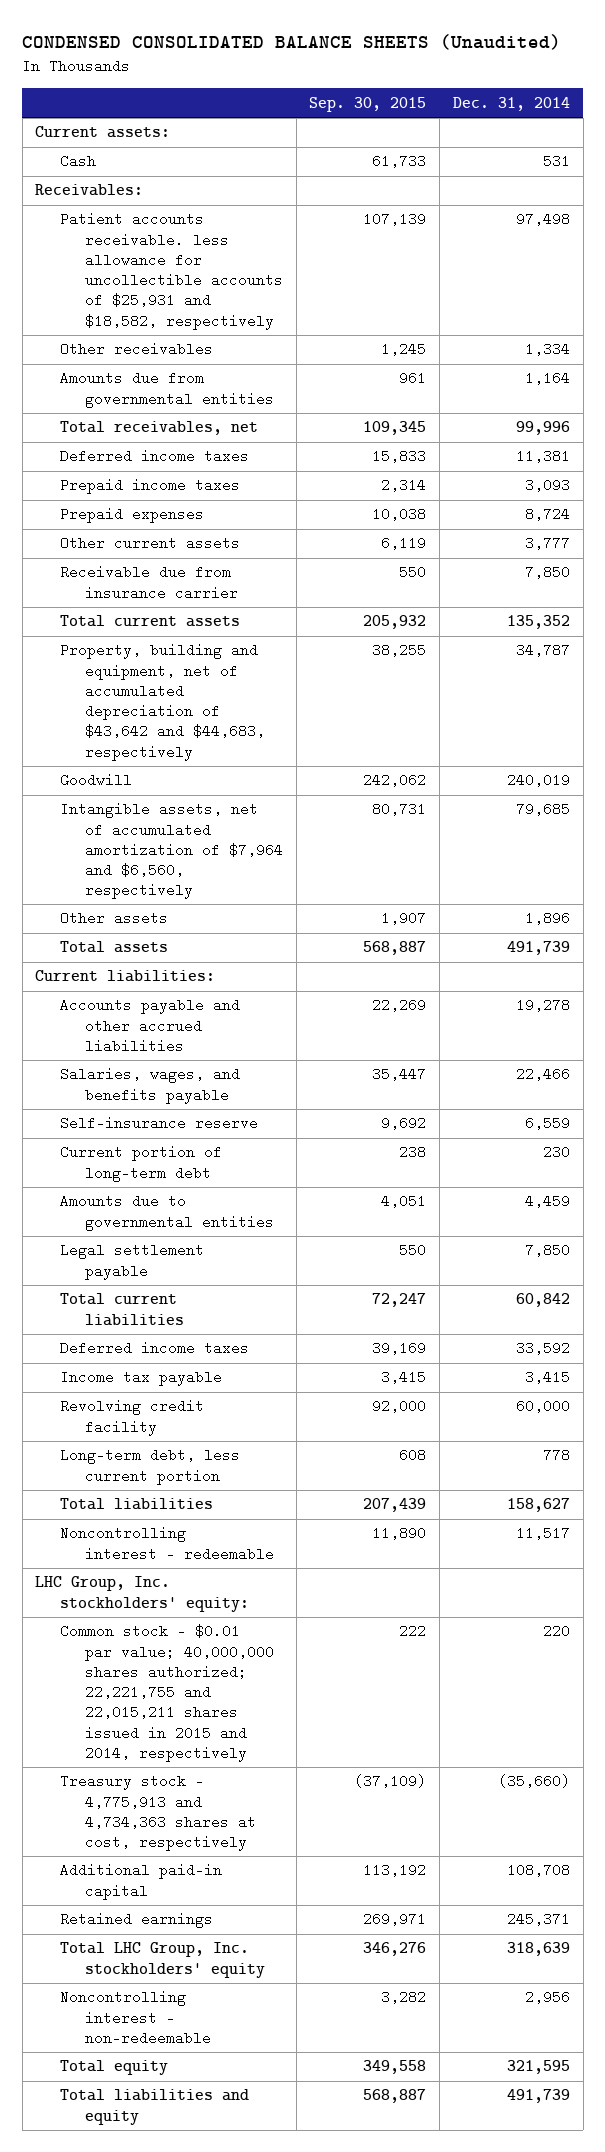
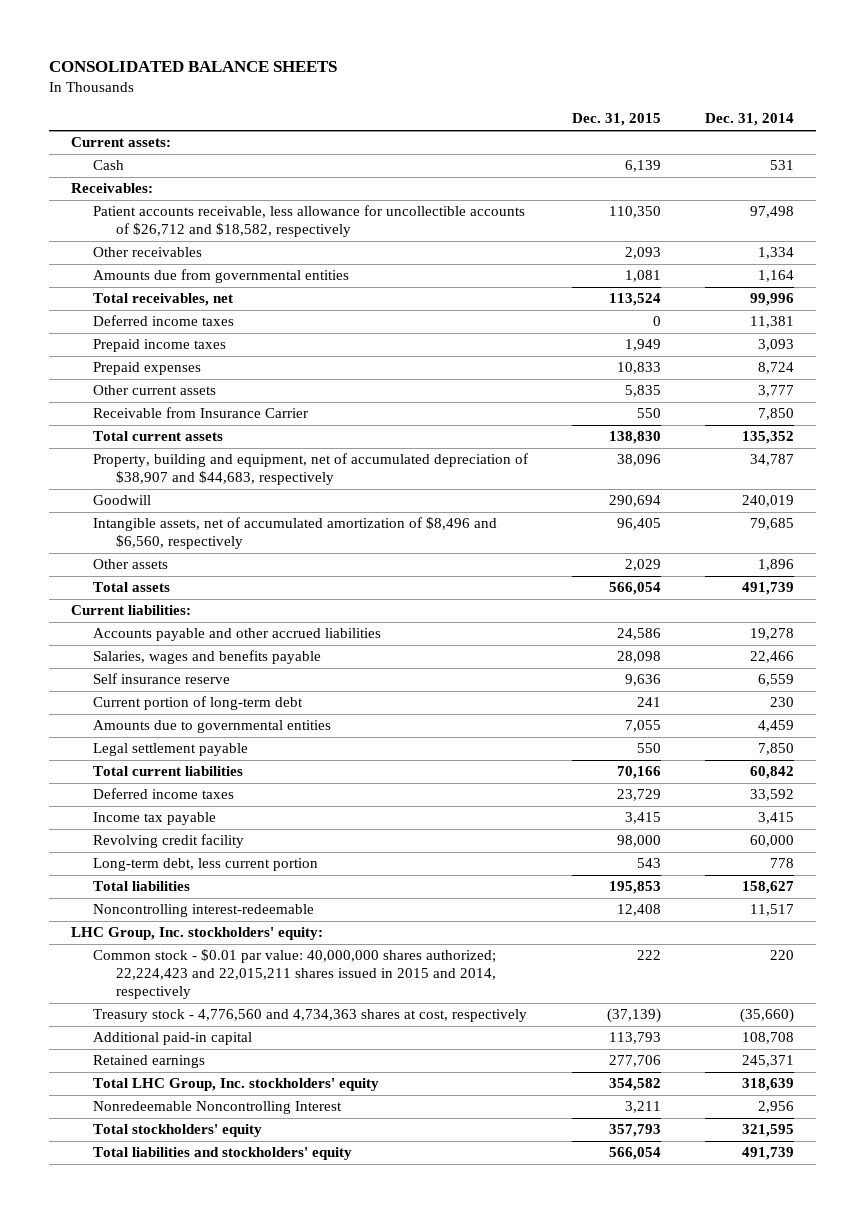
[22,34,562,51] CONDENSED CONSOLIDATED BALANCE SHEETS (Unaudited) -> [49,61,338,73] CONSOLIDATED BALANCE SHEETS
[309,96,427,112] Sep. 30, 2015 -> none
none -> [572,113,662,127] Dec. 31, 2015
[60,212,283,330] Patient accounts receivable. less allowance for uncollectible accounts of $25,931 and $18,582, respectively -> [93,205,526,238] Patient accounts receivable, less allowance for uncollectible accounts of $26,712 and $18,582, respectively
[60,565,238,600] Receivable due from insurance carrier -> [93,407,309,419] Receivable from Insurance Carrier
[60,643,265,761] Property, building and equipment, net of accumulated depreciation of $43,642 and $44,683, respectively -> [93,453,529,486] Property, building and equipment, net of accumulated depreciation of $38,907 and $44,683, respectively
[60,802,283,900] Intangible assets, net of accumulated amortization of $7,964 and $6,560, respectively -> [93,517,498,550] Intangible assets, net of accumulated amortization of $8,496 and $6,560, respectively
[60,1067,241,1104] Salaries, wages, and benefits payable -> [93,650,322,665] Salaries, wages and benefits payable
[60,1116,259,1131] Self-insurance reserve -> [93,673,231,685] Self insurance reserve
[60,1526,274,1561] Noncontrolling interest - redeemable -> [93,904,315,918] Noncontrolling interest-redeemable
[60,1624,274,1762] Common stock - $0.01 par value; 40,000,000 shares authorized; 22,221,755 and 22,015,211 shares issued in 2015 and 2014, respectively -> [93,949,497,999] Common stock - $0.01 par value: 40,000,000 shares authorized; 22,224,423 and 22,015,211 shares issued in 2015 and 2014, respectively
[60,1774,256,1852] Treasury stock - 4,775,913 and 4,734,363 shares at cost, respectively -> [93,1009,528,1023] Treasury stock - 4,776,560 and 4,734,363 shares at cost, respectively
[60,1990,211,2045] Noncontrolling interest - non-redeemable -> [93,1101,343,1115] Nonredeemable Noncontrolling Interest
[60,2060,169,2076] Total equity -> [93,1124,263,1138] Total stockholders' equity
[60,2089,250,2125] Total liabilities and equity -> [93,1147,353,1161] Total liabilities and stockholders' equity

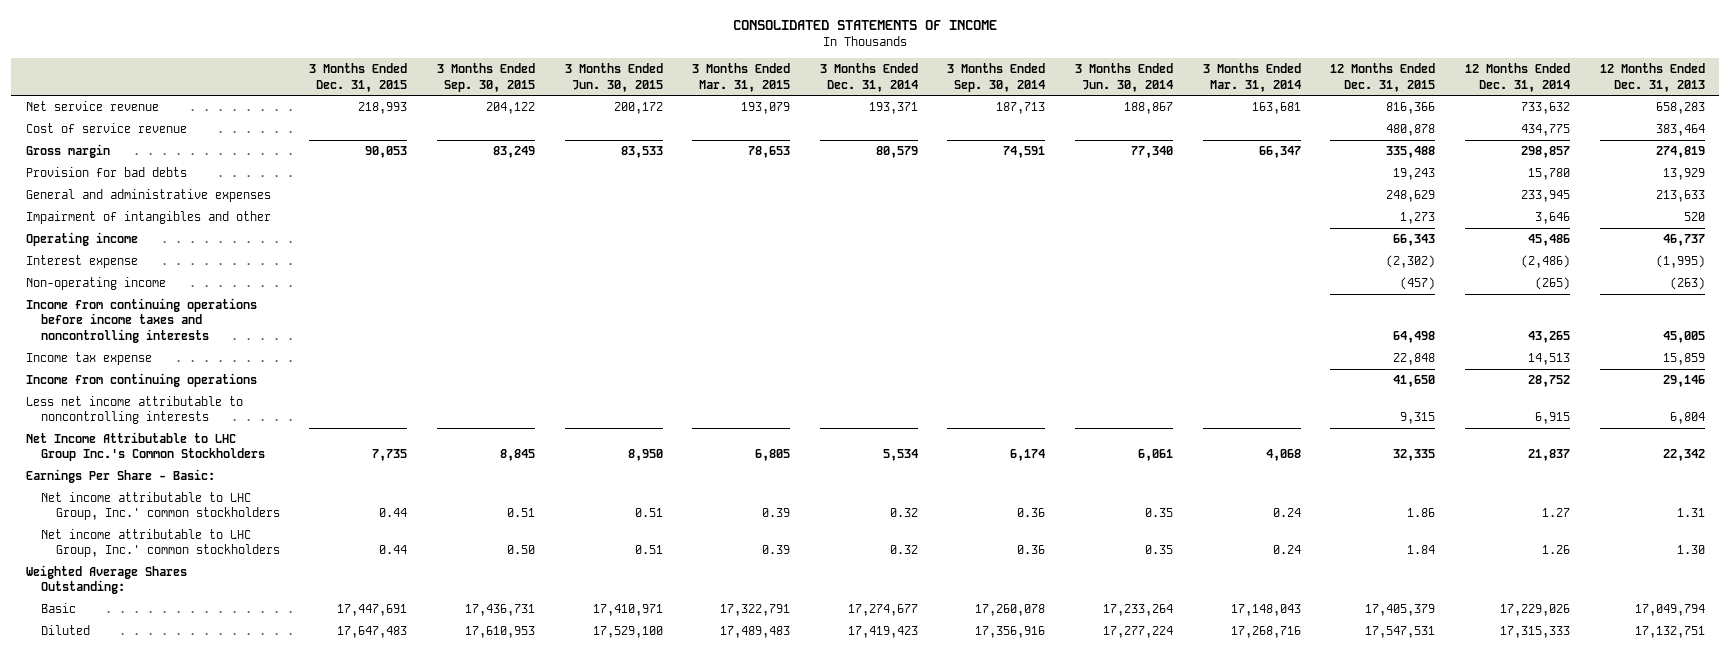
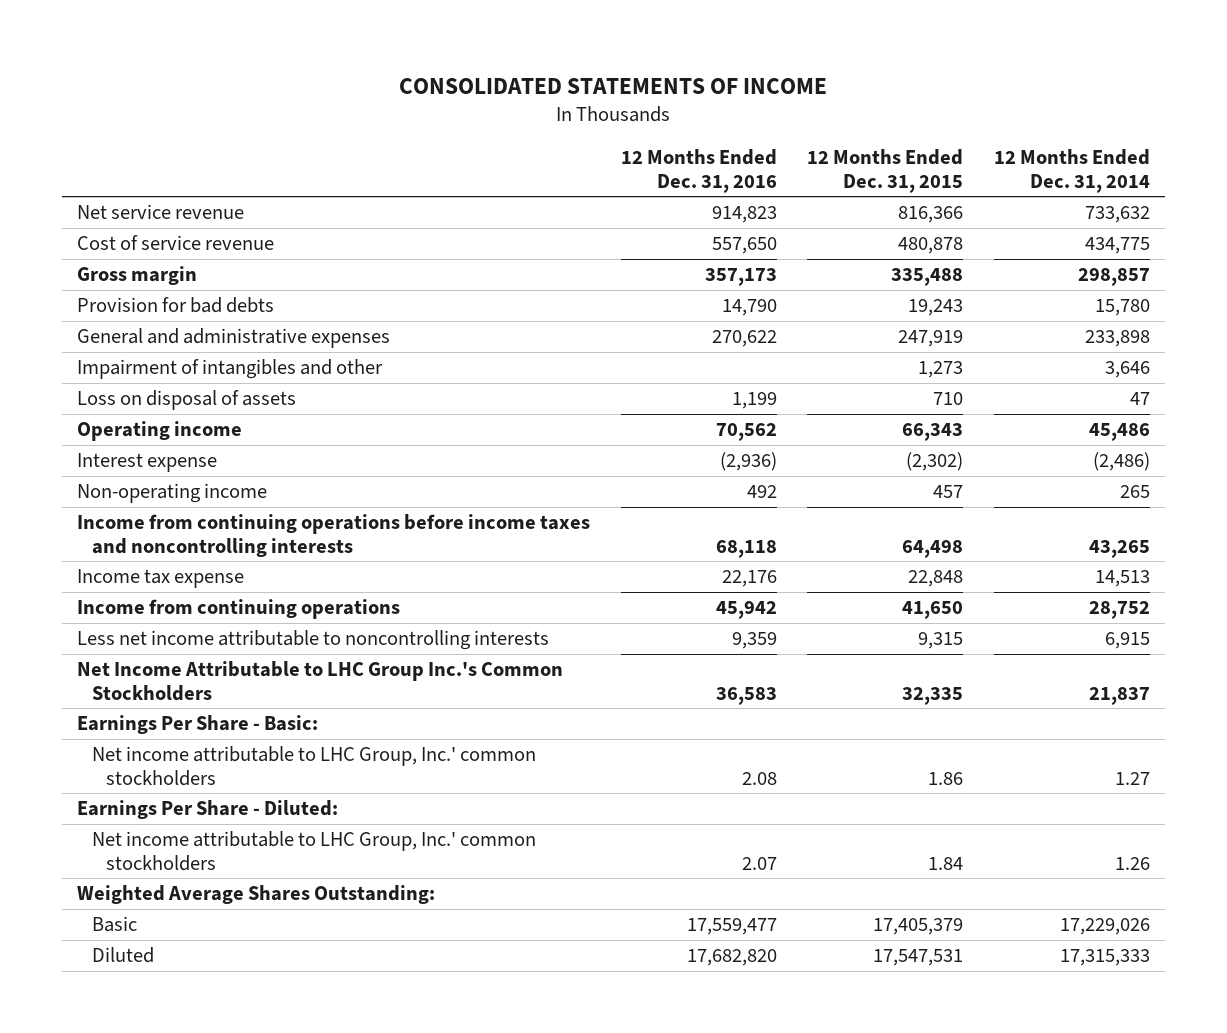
[309,63,408,92] 3 Months Ended Dec. 31, 2015 -> none
[436,63,535,92] 3 Months Ended Sep. 30, 2015 -> none
[564,63,663,92] 3 Months Ended Jun. 30, 2015 -> none
[692,63,791,92] 3 Months Ended Mar. 31, 2015 -> none
[819,63,918,92] 3 Months Ended Dec. 31, 2014 -> none
[947,63,1046,92] 3 Months Ended Sep. 30, 2014 -> none
[1075,63,1174,92] 3 Months Ended Jun. 30, 2014 -> none
[1202,63,1301,92] 3 Months Ended Mar. 31, 2014 -> none
[1599,63,1705,92] 12 Months Ended Dec. 31, 2013 -> none
none -> [620,148,777,193] 12 Months Ended Dec. 31, 2016
[1386,190,1436,203] 248,629 -> [898,330,964,348] 247,919
[1520,190,1570,203] 233,945 -> [1084,330,1150,348] 233,898
none -> [77,390,297,411] Loss on disposal of assets
[1400,277,1436,291] (457) -> [933,485,964,499] 457
[1534,277,1570,291] (265) -> [1119,485,1150,499] 265
none -> [77,800,339,820] Earnings Per Share - Diluted:

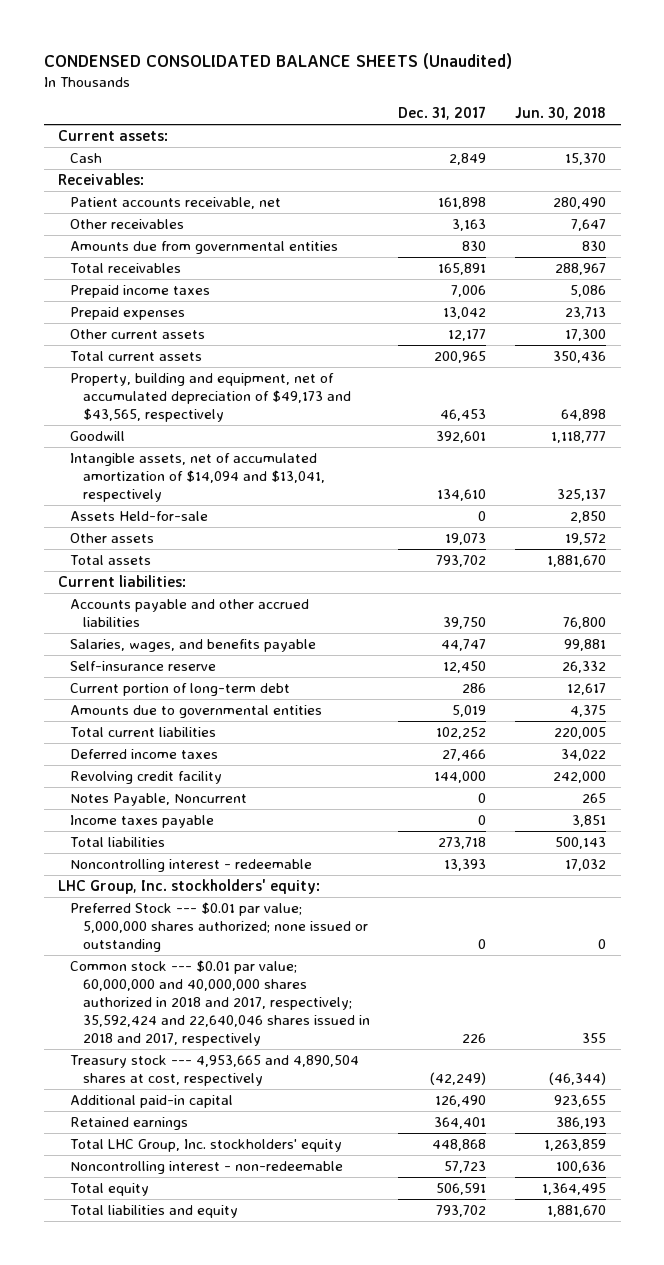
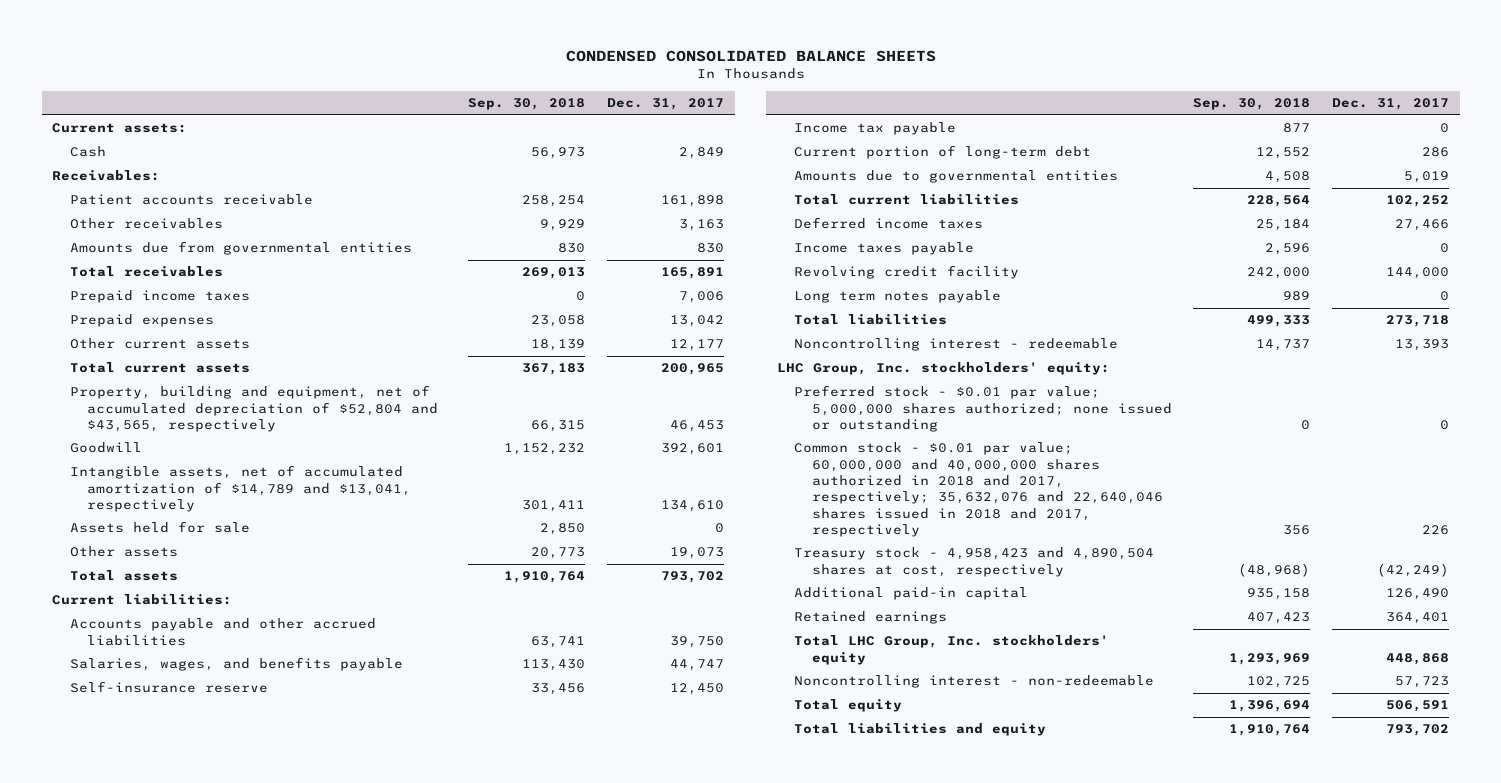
[43,53,512,70] CONDENSED CONSOLIDATED BALANCE SHEETS (Unaudited) -> [565,50,936,63] CONDENSED CONSOLIDATED BALANCE SHEETS
[515,107,607,121] Jun. 30, 2018 -> none
none -> [468,98,586,111] Sep. 30, 2018
[70,197,282,210] Patient accounts receivable, net -> [69,194,313,206] Patient accounts receivable
[70,373,351,423] Property, building and equipment, net of accumulated depreciation of $49,173 and $43,565, respectively -> [69,385,438,432] Property, building and equipment, net of accumulated depreciation of $52,804 and $43,565, respectively
[70,453,325,503] Intangible assets, net of accumulated amortization of $14,094 and $13,041, respectively -> [69,465,411,512] Intangible assets, net of accumulated amortization of $14,789 and $13,041, respectively
[70,511,209,522] Assets Held-for-sale -> [69,521,250,534] Assets held for sale
none -> [794,122,957,136] Income tax payable
[70,793,248,807] Notes Payable, Noncurrent -> none
[70,771,223,785] Revolving credit facility -> [794,265,1020,280] Revolving credit facility
none -> [794,290,1002,304] Long term notes payable
[70,902,368,953] Preferred Stock --- $0.01 par value; 5,000,000 shares authorized; none issued or outstanding -> [794,385,1172,432] Preferred stock - $0.01 par value; 5,000,000 shares authorized; none issued or outstanding
[70,960,370,1047] Common stock --- $0.01 par value; 60,000,000 and 40,000,000 shares authorized in 2018 and 2017, respectively; 35,592,424 and 22,640,046 shares issued in 2018 and 2017, respectively -> [794,442,1163,537] Common stock - $0.01 par value; 60,000,000 and 40,000,000 shares authorized in 2018 and 2017, respectively; 35,632,076 and 22,640,046 shares issued in 2018 and 2017, respectively
[70,1055,360,1087] Treasury stock --- 4,953,665 and 4,890,504 shares at cost, respectively -> [794,547,1155,577] Treasury stock - 4,958,423 and 4,890,504 shares at cost, respectively

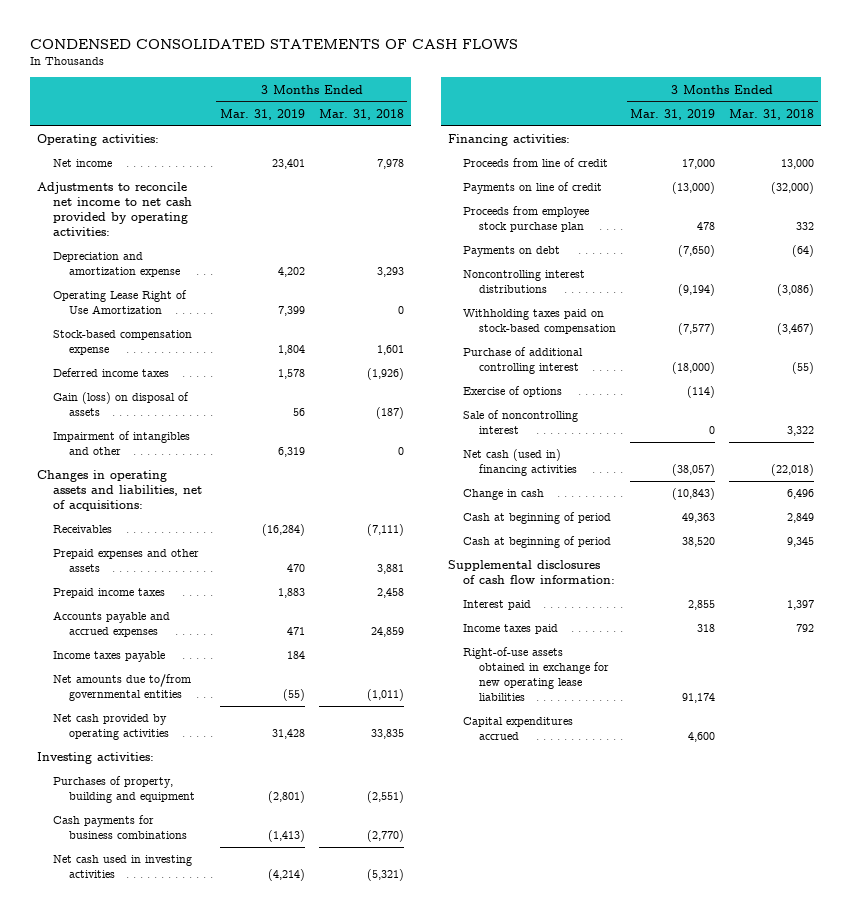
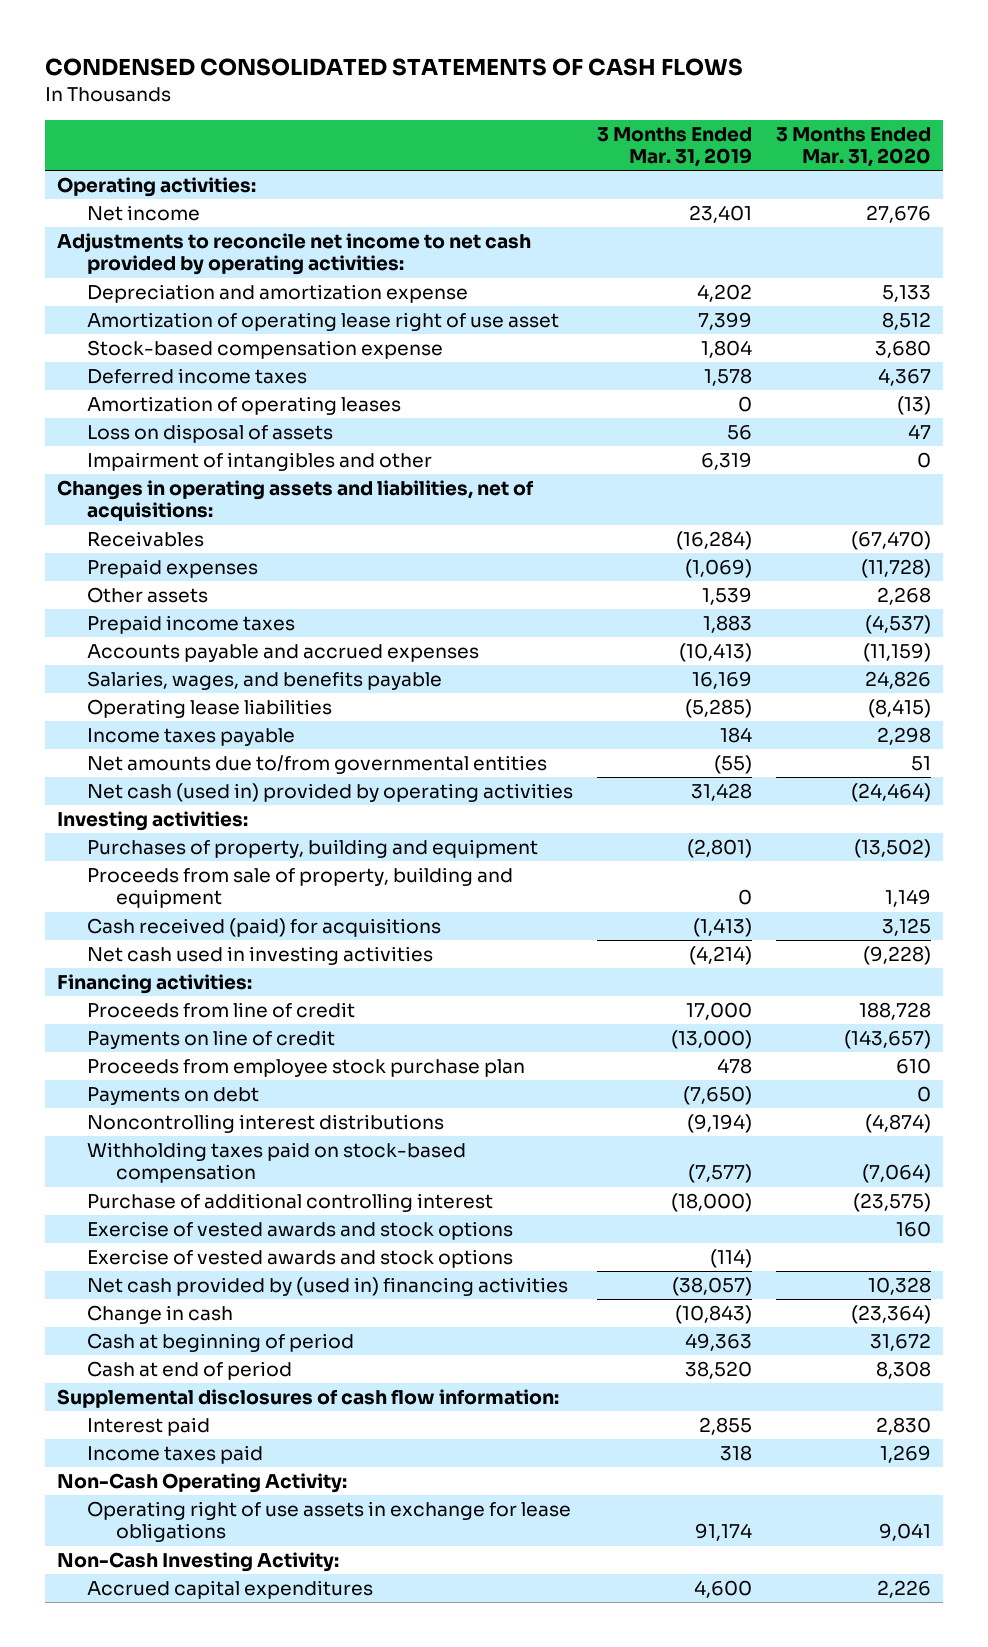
[318,108,404,120] Mar. 31, 2018 -> none
none -> [775,127,931,168] 3 Months Ended Mar. 31, 2020
[53,290,188,315] Operating Lease Right of Use Amortization -> [86,312,559,332] Amortization of operating lease right of use asset
none -> [86,396,401,416] Amortization of operating leases
[53,392,190,417] Gain (loss) on disposal of assets -> [86,424,333,444] Loss on disposal of assets
[53,549,200,573] Prepaid expenses and other assets -> [86,559,258,579] Prepaid expenses
[286,564,305,573] 470 -> [684,559,752,579] (1,069)
none -> [86,587,208,604] Other assets
[286,627,305,636] 471 -> [678,643,752,663] (10,413)
none -> [86,671,442,691] Salaries, wages, and benefits payable
none -> [86,699,332,719] Operating lease liabilities
[53,714,169,741] Net cash provided by operating activities -> [86,783,573,803] Net cash (used in) provided by operating activities
none -> [86,867,513,909] Proceeds from sale of property, building and equipment
[53,815,187,840] Cash payments for business combinations -> [86,918,441,938] Cash received (paid) for acquisitions
[463,410,579,435] Sale of noncontrolling interest -> none
none -> [86,1221,513,1241] Exercise of vested awards and stock options
[463,386,563,398] Exercise of options -> [86,1249,513,1269] Exercise of vested awards and stock options
[463,449,578,477] Net cash (used in) financing activities -> [86,1277,568,1297] Net cash provided by (used in) financing activities
[463,536,612,549] Cash at beginning of period -> [86,1361,292,1381] Cash at end of period
none -> [56,1473,347,1494] Non-Cash Operating Activity:
[463,647,610,702] Right-of-use assets obtained in exchange for new operating lease liabilities -> [86,1501,571,1543] Operating right of use assets in exchange for lease obligations
none -> [56,1552,339,1573] Non-Cash Investing Activity:
[463,717,574,741] Capital expenditures accrued -> [86,1580,373,1600] Accrued capital expenditures

